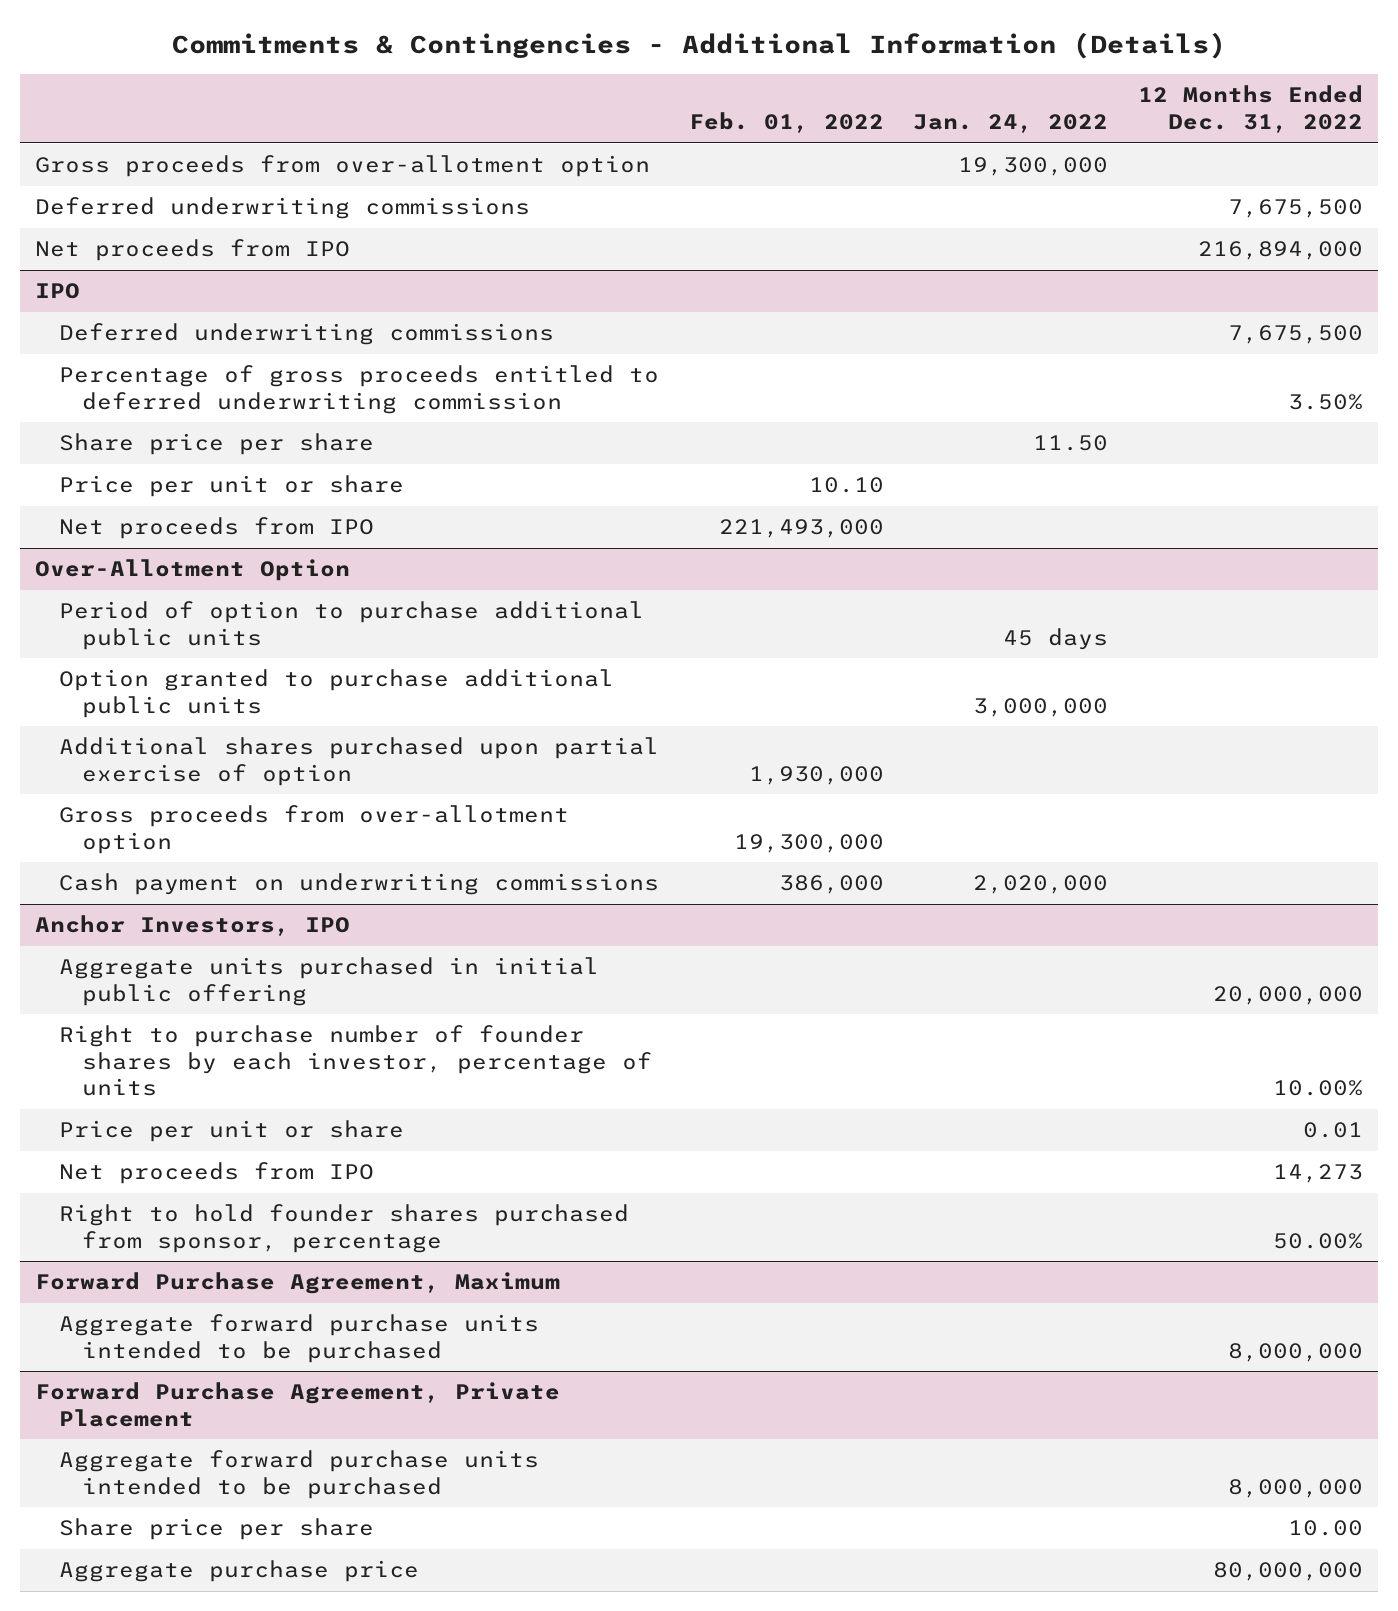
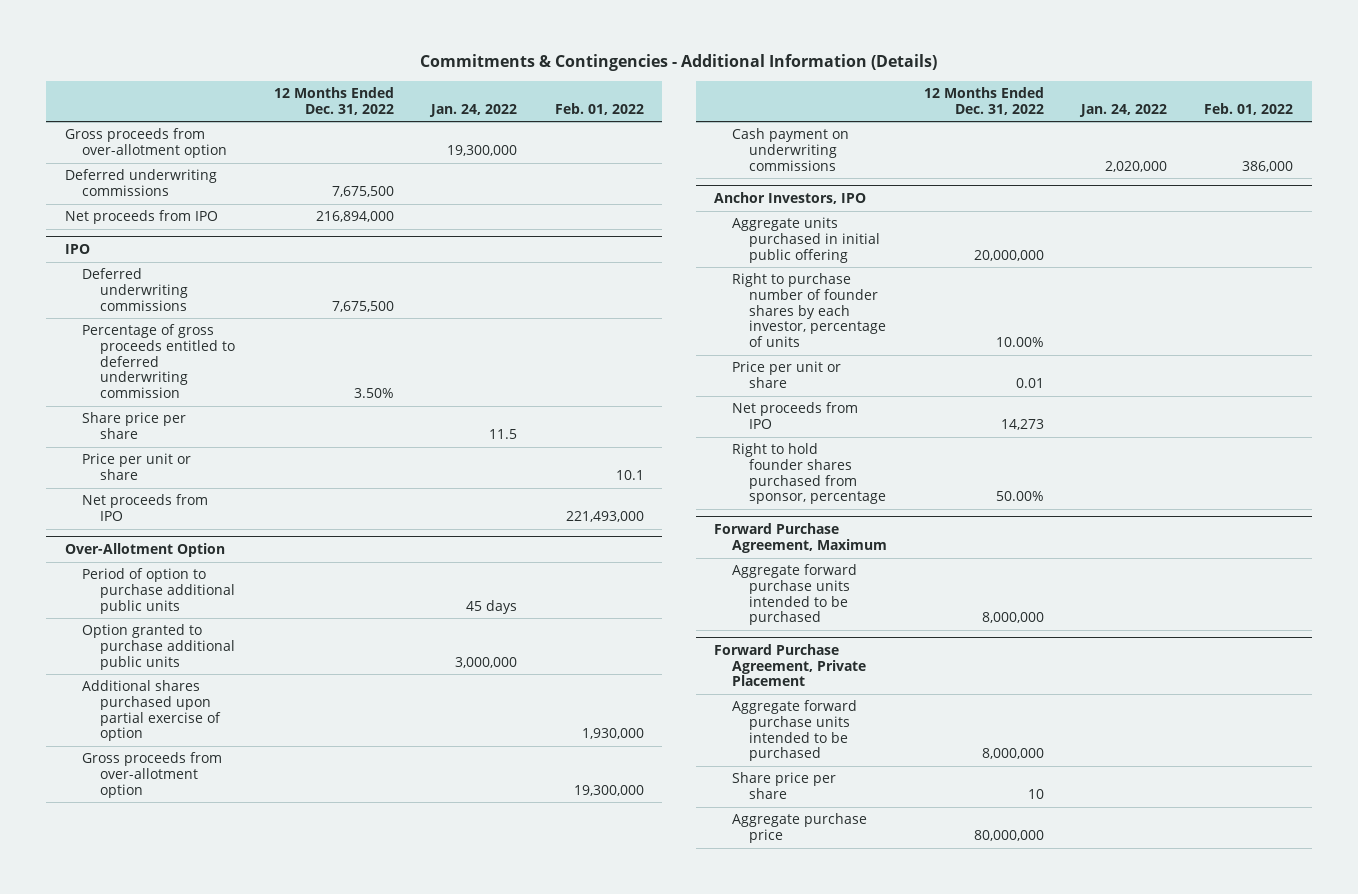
[1033,435,1109,452] 11.50 -> [489,429,518,440] 11.5
[808,477,884,494] 10.10 -> [615,470,644,481] 10.1
[1288,1520,1364,1537] 10.00 -> [1027,789,1044,800] 10

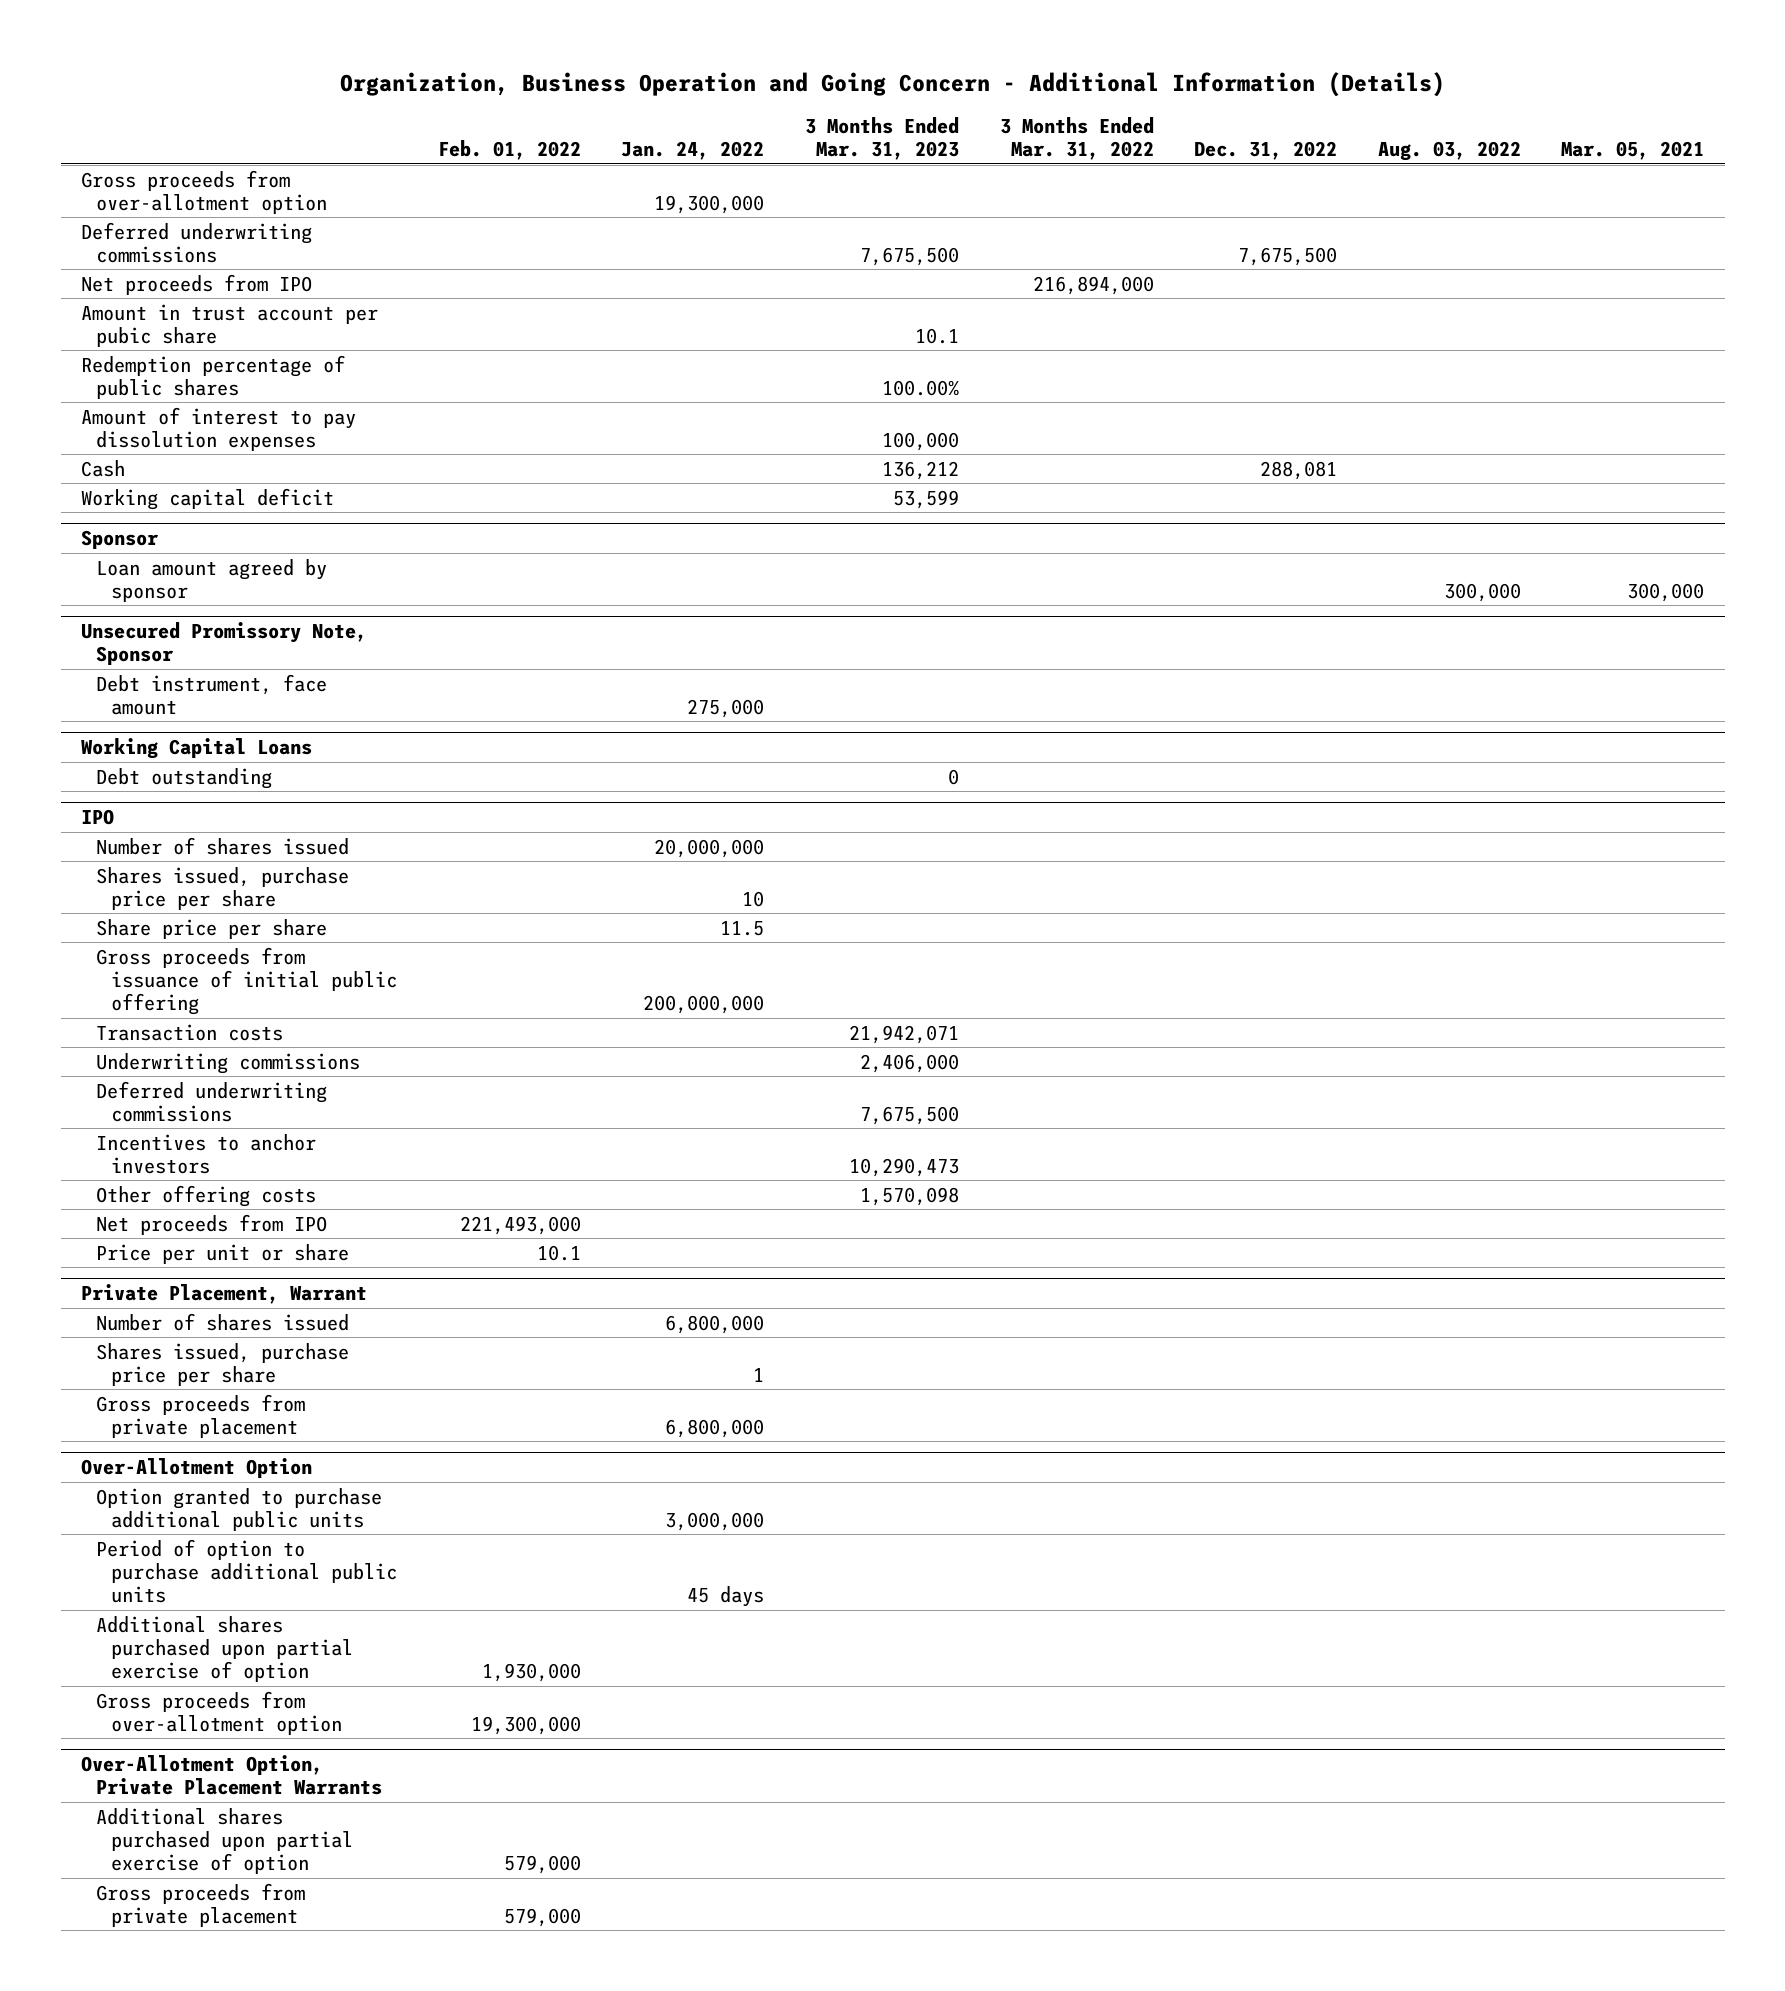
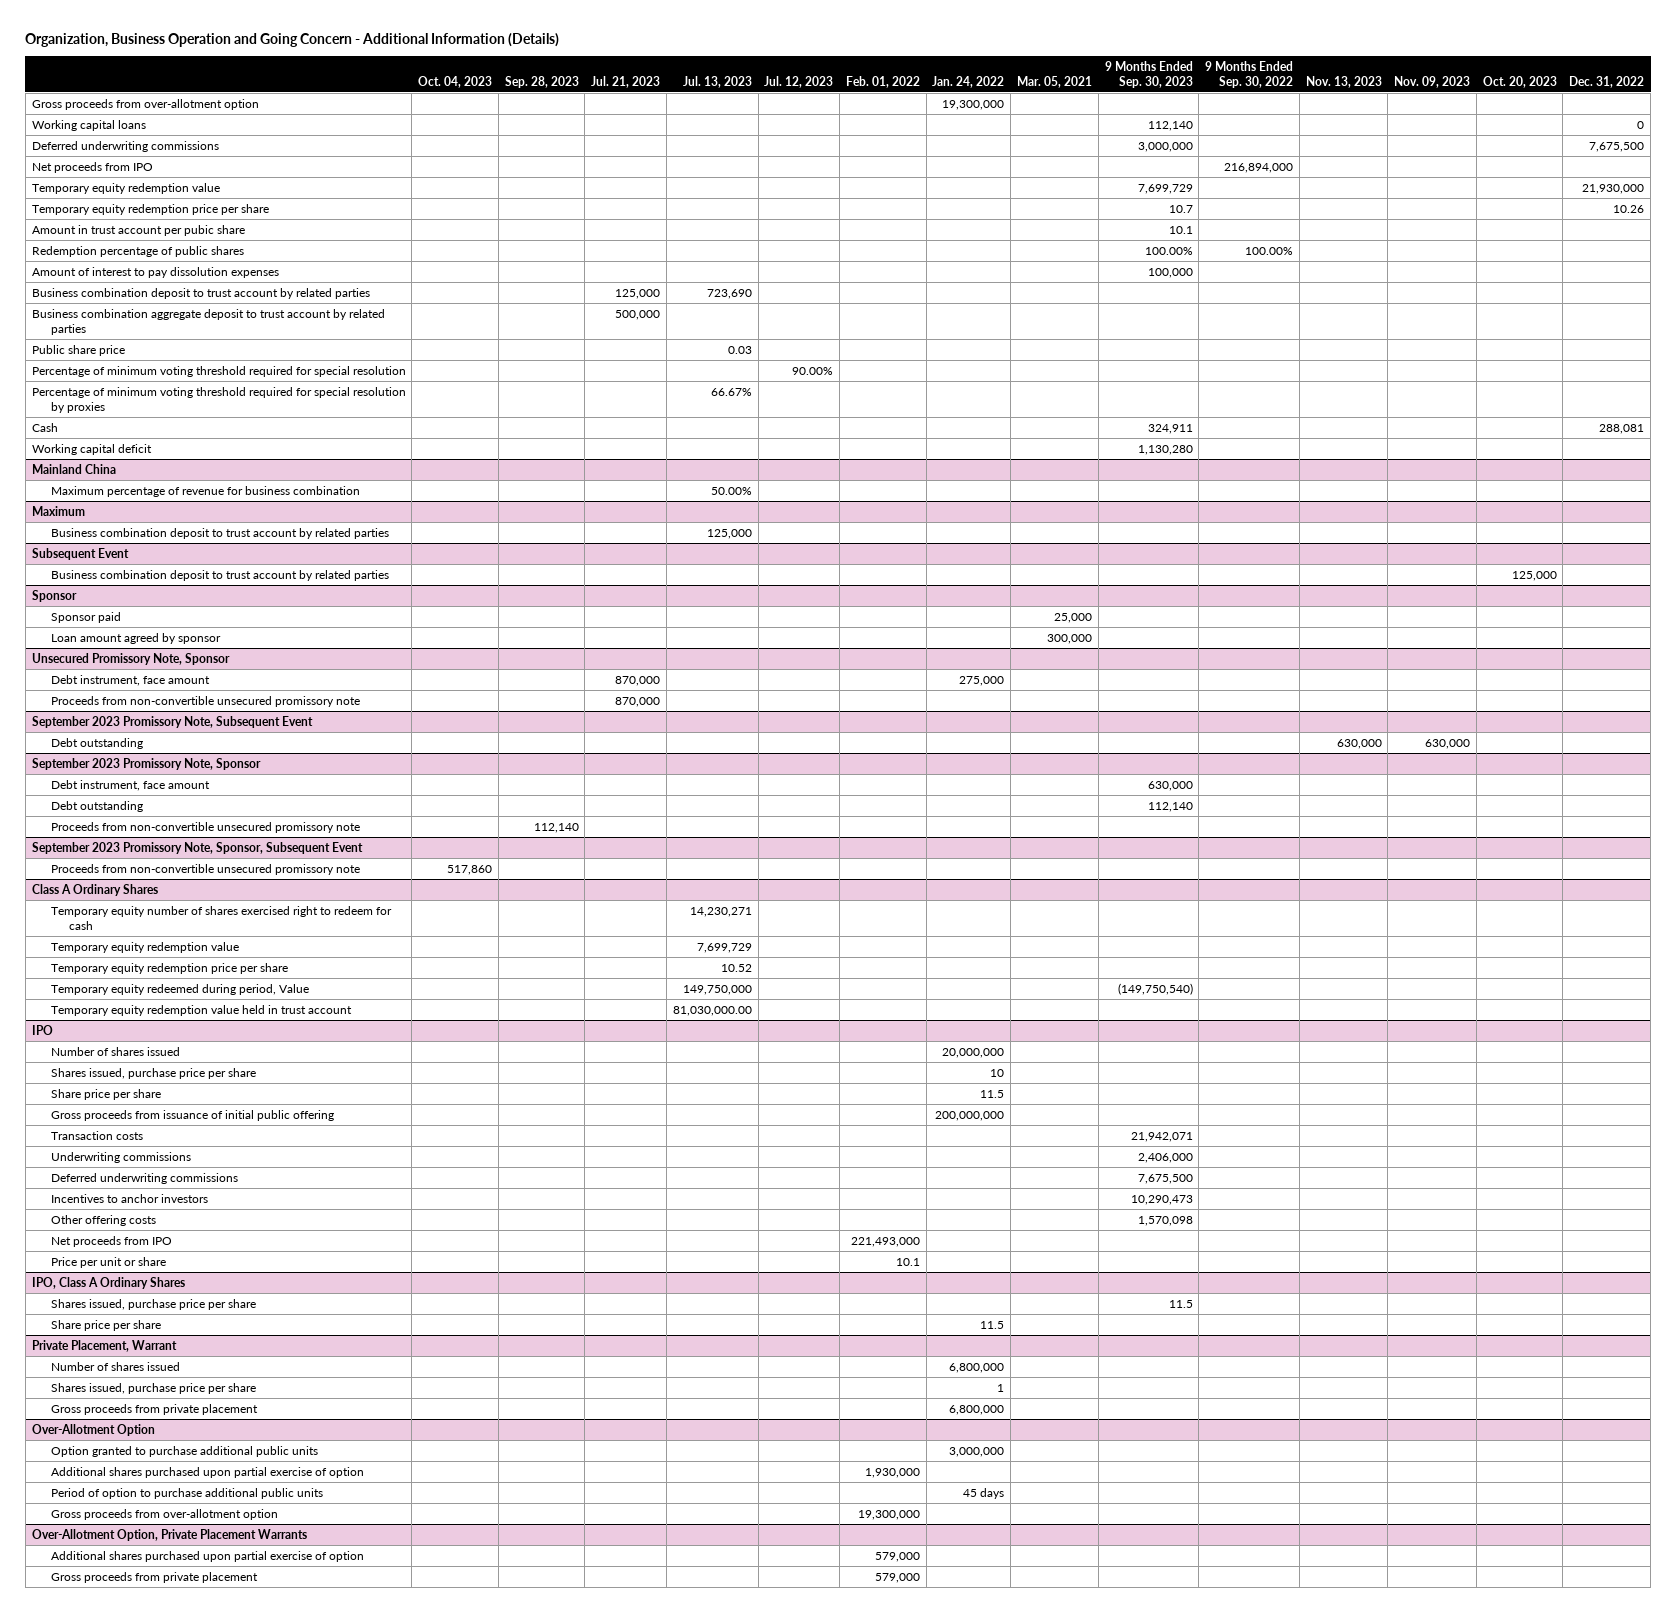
[804,116,959,160] 3 Months Ended Mar. 31, 2023 -> none
[999,116,1154,160] 3 Months Ended Mar. 31, 2022 -> none
[1377,140,1521,161] Aug. 03, 2022 -> none
none -> [418,75,493,88] Oct. 04, 2023
none -> [504,75,579,88] Sep. 28, 2023
none -> [591,75,661,88] Jul. 21, 2023
none -> [682,75,752,88] Jul. 13, 2023
none -> [764,75,834,88] Jul. 12, 2023
none -> [1104,60,1193,88] 9 Months Ended Sep. 30, 2023
none -> [1205,60,1294,88] 9 Months Ended Sep. 30, 2022
none -> [1305,75,1382,88] Nov. 13, 2023
none -> [1394,75,1471,88] Nov. 09, 2023
none -> [1482,75,1557,88] Oct. 20, 2023
none -> [31,119,146,131] Working capital loans
none -> [31,182,220,194] Temporary equity redemption value
none -> [31,203,269,215] Temporary equity redemption price per share
none -> [31,287,370,299] Business combination deposit to trust account by related parties
none -> [31,308,385,336] Business combination aggregate deposit to trust account by related parties
none -> [31,344,125,356] Public share price
none -> [31,365,406,377] Percentage of minimum voting threshold required for special resolution
none -> [31,386,406,414] Percentage of minimum voting threshold required for special resolution by proxies
none -> [31,463,116,474] Mainland China
none -> [50,485,360,497] Maximum percentage of revenue for business combination
none -> [31,505,85,516] Maximum
none -> [50,527,389,539] Business combination deposit to trust account by related parties
none -> [31,547,129,560] Subsequent Event
none -> [50,569,389,581] Business combination deposit to trust account by related parties
none -> [50,611,121,623] Sponsor paid
[80,738,312,760] Working Capital Loans -> none
[95,767,272,789] Debt outstanding -> none
none -> [50,695,360,707] Proceeds from non-convertible unsecured promissory note
none -> [31,715,313,728] September 2023 Promissory Note, Subsequent Event
none -> [50,737,143,749] Debt outstanding
none -> [31,757,261,770] September 2023 Promissory Note, Sponsor
none -> [50,779,210,791] Debt instrument, face amount
none -> [50,800,143,812] Debt outstanding
none -> [50,821,360,833] Proceeds from non-convertible unsecured promissory note
none -> [31,841,363,854] September 2023 Promissory Note, Sponsor, Subsequent Event
none -> [50,863,360,875] Proceeds from non-convertible unsecured promissory note
none -> [31,883,158,896] Class A Ordinary Shares
none -> [50,905,392,931] Temporary equity number of shares exercised right to redeem for cash
none -> [50,941,239,953] Temporary equity redemption value
none -> [50,962,288,974] Temporary equity redemption price per share
none -> [50,983,309,995] Temporary equity redeemed during period, Value
none -> [50,1004,352,1016] Temporary equity redemption value held in trust account
none -> [31,1276,185,1289] IPO, Class A Ordinary Shares
none -> [50,1298,256,1310] Shares issued, purchase price per share
none -> [50,1319,161,1331] Share price per share
[95,1538,397,1603] Period of option to purchase additional public units -> [50,1487,323,1499] Period of option to purchase additional public units

